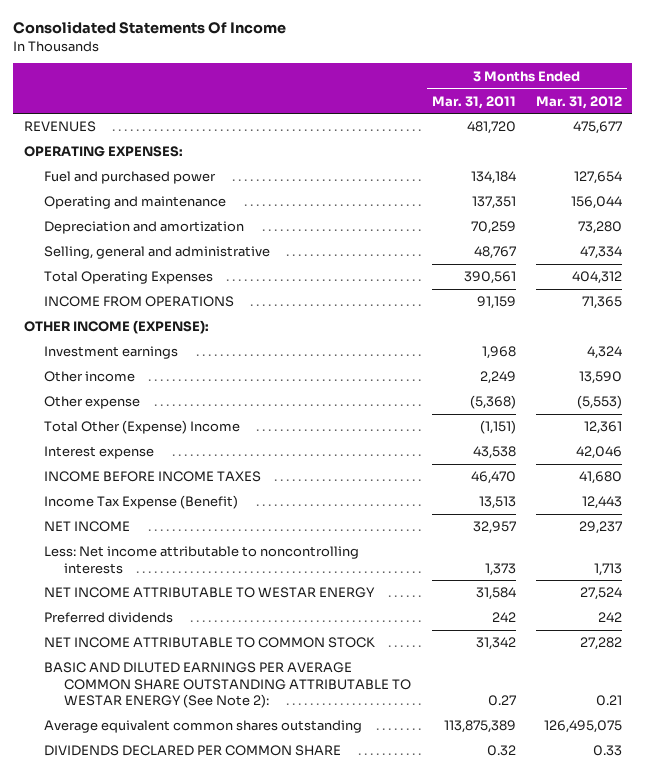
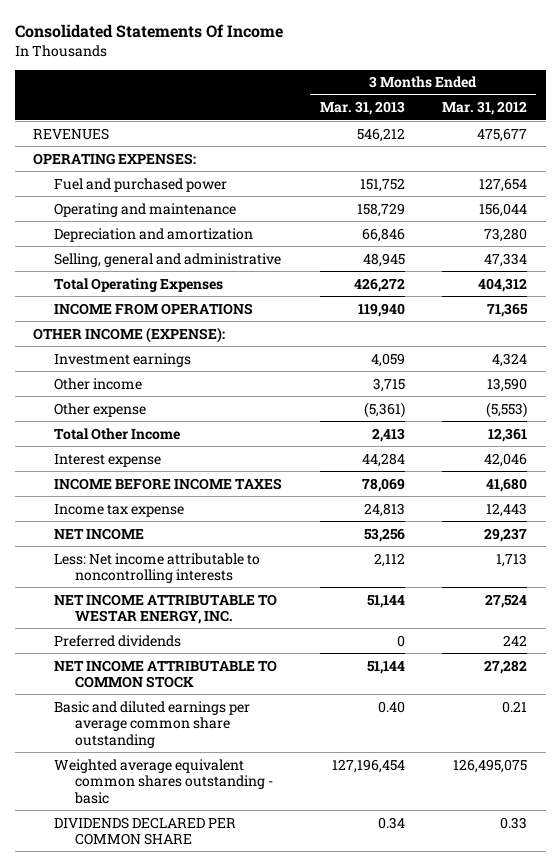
[431,95,516,109] Mar. 31, 2011 -> none
none -> [319,101,405,116] Mar. 31, 2013
[43,420,240,435] Total Other (Expense) Income -> [54,427,181,440] Total Other Income
[43,495,238,510] Income Tax Expense (Benefit) -> [54,503,185,517] Income tax expense
[43,587,375,599] NET INCOME ATTRIBUTABLE TO WESTAR ENERGY -> [54,593,278,625] NET INCOME ATTRIBUTABLE TO WESTAR ENERGY, INC.
[43,662,412,709] BASIC AND DILUTED EARNINGS PER AVERAGE COMMON SHARE OUTSTANDING ATTRIBUTABLE TO WESTAR ENERGY (See Note 2): -> [54,700,251,748] Basic and diluted earnings per average common share outstanding
[43,720,362,734] Average equivalent common shares outstanding -> [54,758,273,804] Weighted average equivalent common shares outstanding - basic

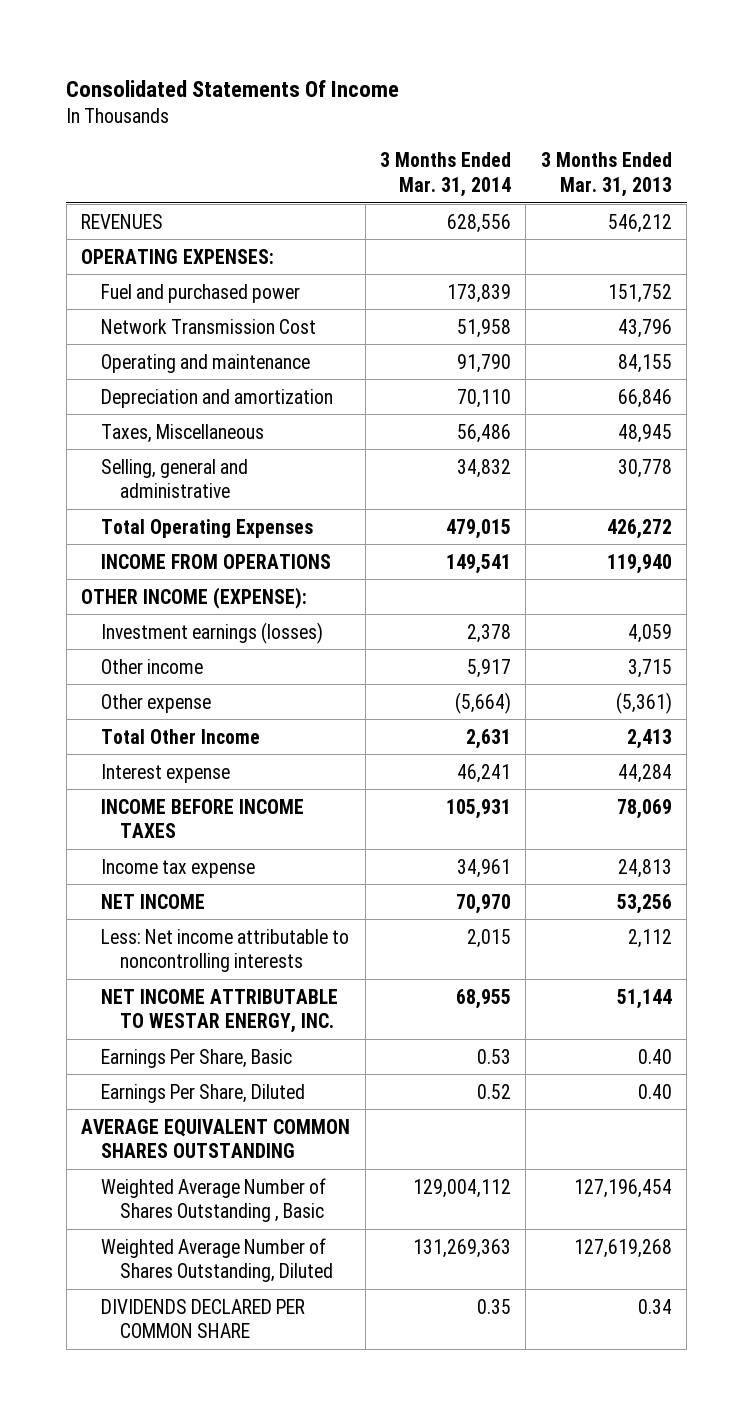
[441,101,527,116] Mar. 31, 2012 -> none
none -> [380,152,512,197] 3 Months Ended Mar. 31, 2014
none -> [100,318,316,334] Network Transmission Cost
[356,202,405,217] 158,729 -> [617,353,672,373] 84,155
none -> [100,423,264,443] Taxes, Miscellaneous
[362,252,405,267] 48,945 -> [617,458,672,478] 30,778
[54,352,192,367] Investment earnings -> [100,621,323,644] Investment earnings (losses)
[54,634,182,647] Preferred dividends -> none
[54,659,278,689] NET INCOME ATTRIBUTABLE TO COMMON STOCK -> none
[54,700,251,748] Basic and diluted earnings per average common share outstanding -> none
none -> [100,1048,292,1068] Earnings Per Share, Basic
none -> [100,1083,305,1103] Earnings Per Share, Diluted
none -> [81,1118,351,1159] AVERAGE EQUIVALENT COMMON SHARES OUTSTANDING
[54,758,273,804] Weighted average equivalent common shares outstanding - basic -> [100,1177,326,1223] Weighted Average Number of Shares Outstanding , Basic
none -> [100,1237,333,1283] Weighted Average Number of Shares Outstanding, Diluted

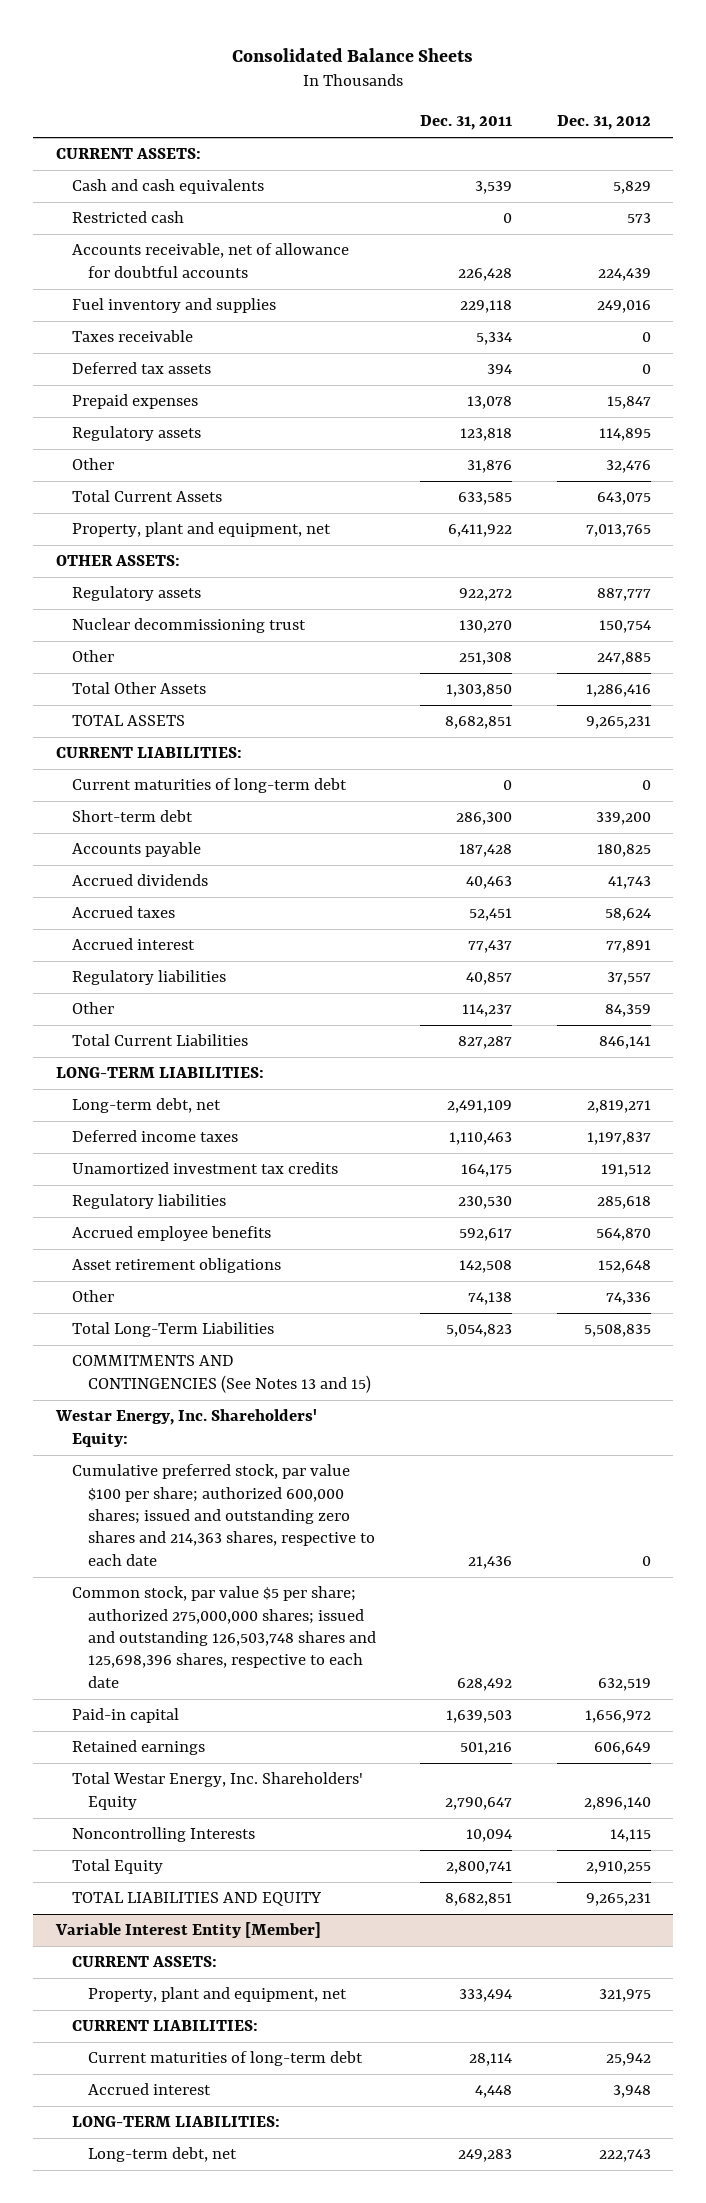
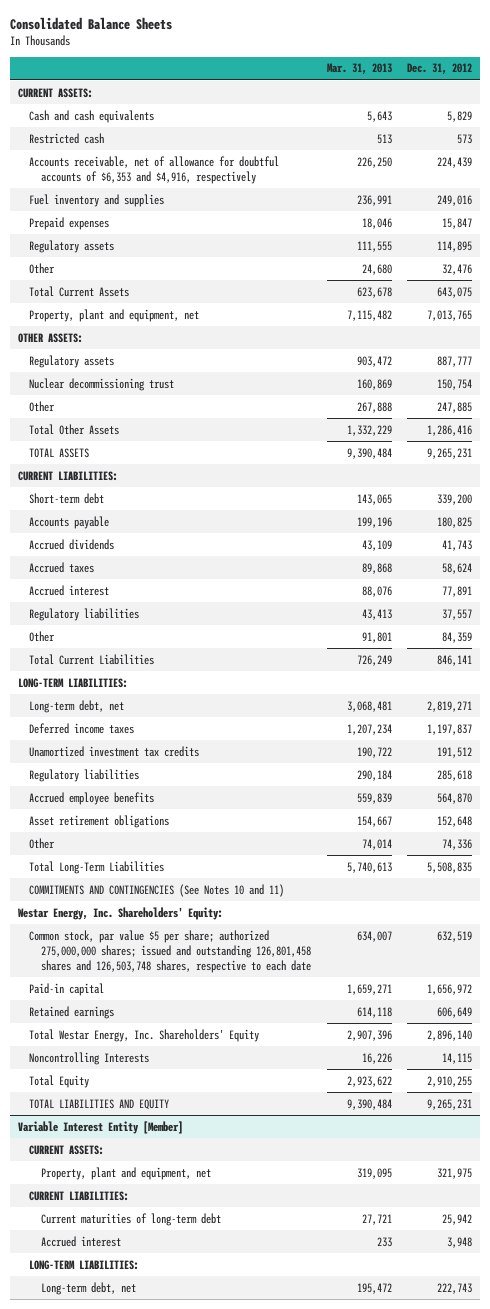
[420,115,513,131] Dec. 31, 2011 -> none
none -> [326,63,392,76] Mar. 31, 2013
[71,243,349,278] Accounts receivable, net of allowance for doubtful accounts -> [29,155,280,184] Accounts receivable, net of allowance for doubtful accounts of $6,353 and $4,916, respectively
[71,330,193,343] Taxes receivable -> none
[71,362,211,375] Deferred tax assets -> none
[71,778,347,794] Current maturities of long-term debt -> none
[71,1355,371,1393] COMMITMENTS AND CONTINGENCIES (See Notes 13 and 15) -> [29,883,285,897] COMMITMENTS AND CONTINGENCIES (See Notes 10 and 11)
[71,1464,375,1566] Cumulative preferred stock, par value $100 per share; authorized 600,000 shares; issued and outstanding zero shares and 214,363 shares, respective to each date -> none
[71,1586,376,1688] Common stock, par value $5 per share; authorized 275,000,000 shares; issued and outstanding 126,503,748 shares and 125,698,396 shares, respective to each date -> [29,929,311,974] Common stock, par value $5 per share; authorized 275,000,000 shares; issued and outstanding 126,801,458 shares and 126,503,748 shares, respective to each date

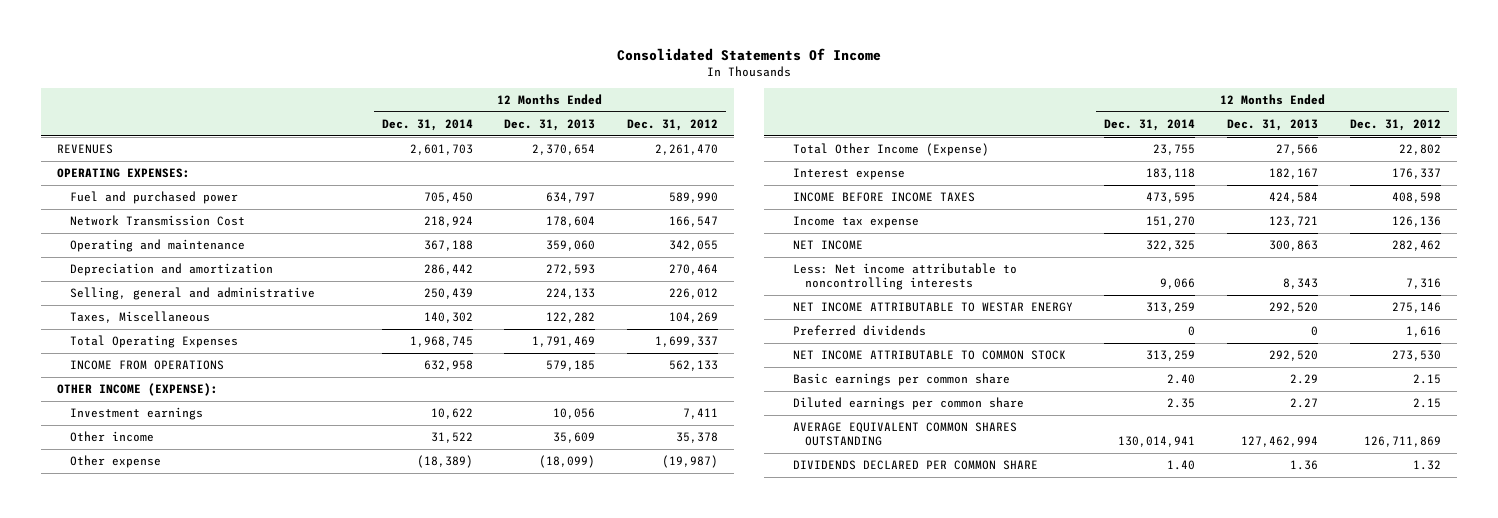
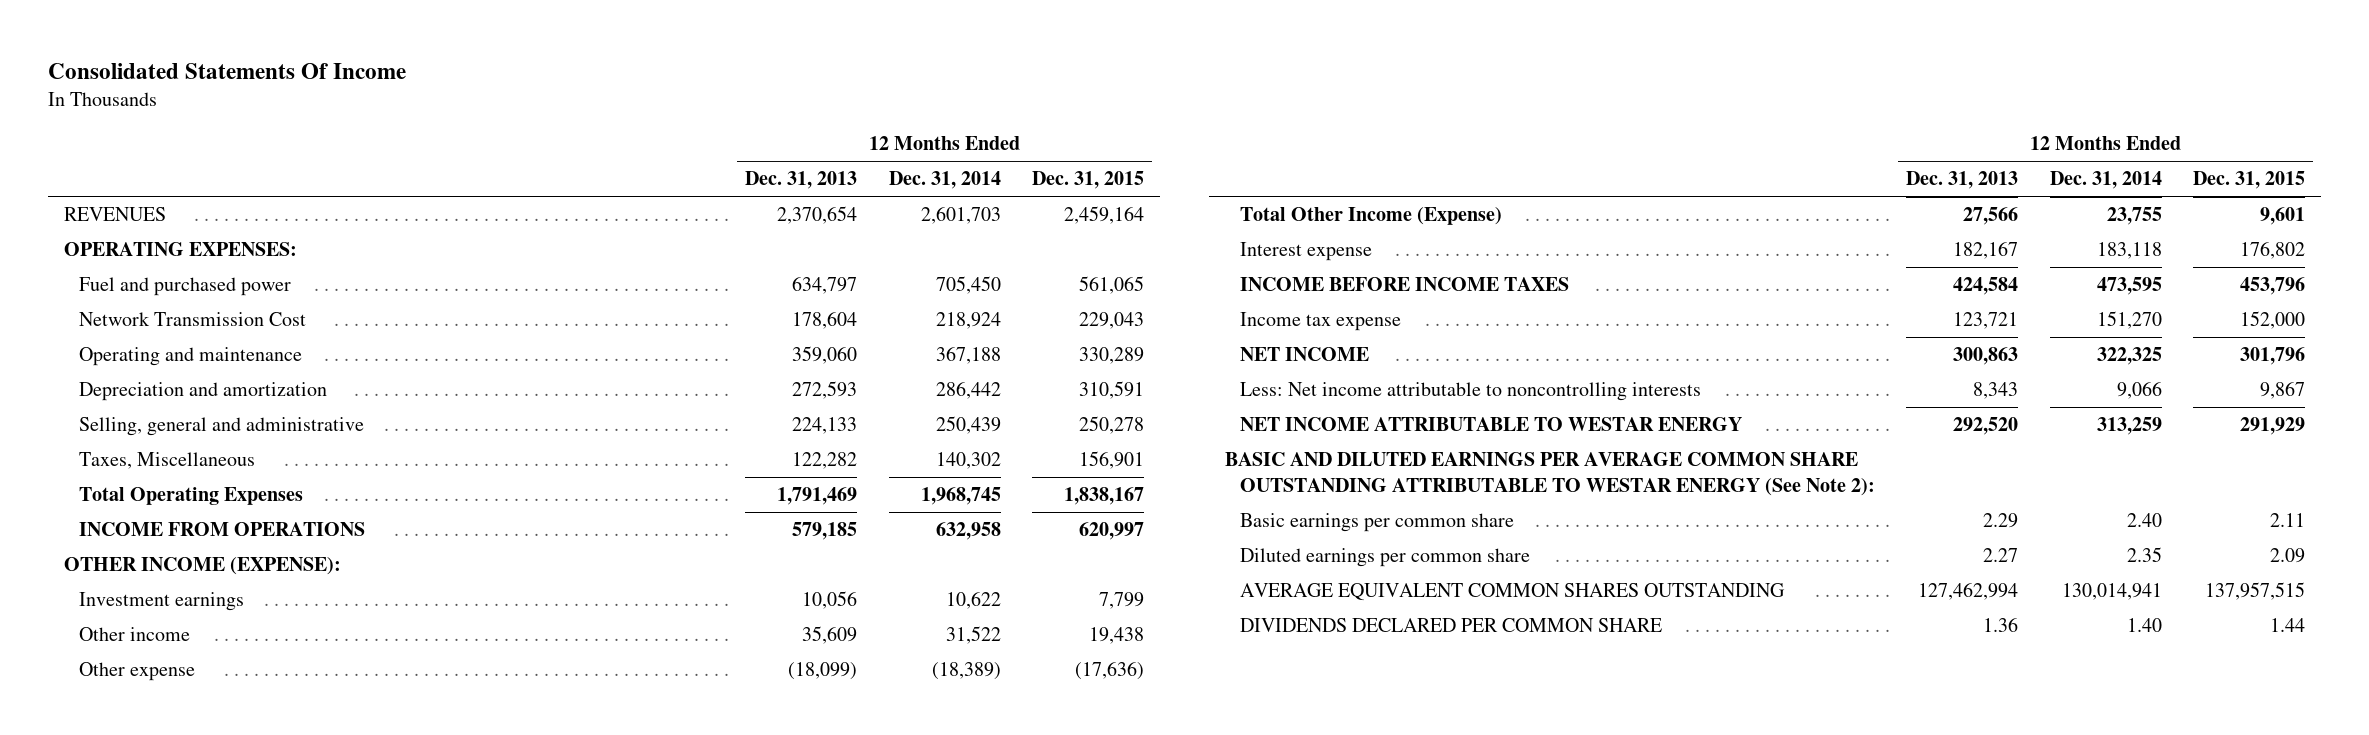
[626,118,718,131] Dec. 31, 2012 -> none
none -> [1032,171,1145,190] Dec. 31, 2015
[792,325,926,337] Preferred dividends -> none
[792,350,1066,361] NET INCOME ATTRIBUTABLE TO COMMON STOCK -> none
none -> [1225,452,1875,496] BASIC AND DILUTED EARNINGS PER AVERAGE COMMON SHARE OUTSTANDING ATTRIBUTABLE TO WESTAR ENERGY (See Note 2):

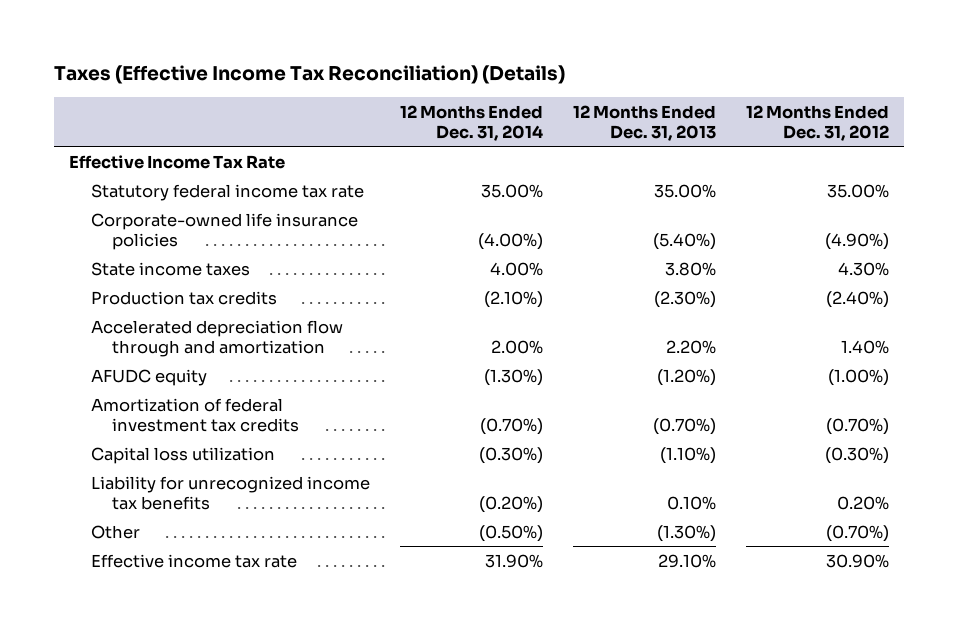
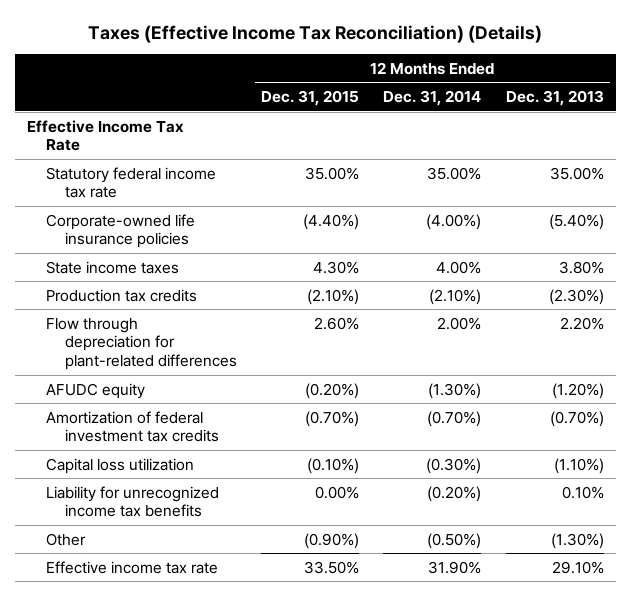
[746,104,890,141] 12 Months Ended Dec. 31, 2012 -> none
none -> [261,90,360,107] Dec. 31, 2015
[90,319,343,357] Accelerated depreciation flow through and amortization -> [45,317,237,371] Flow through depreciation for plant-related differences

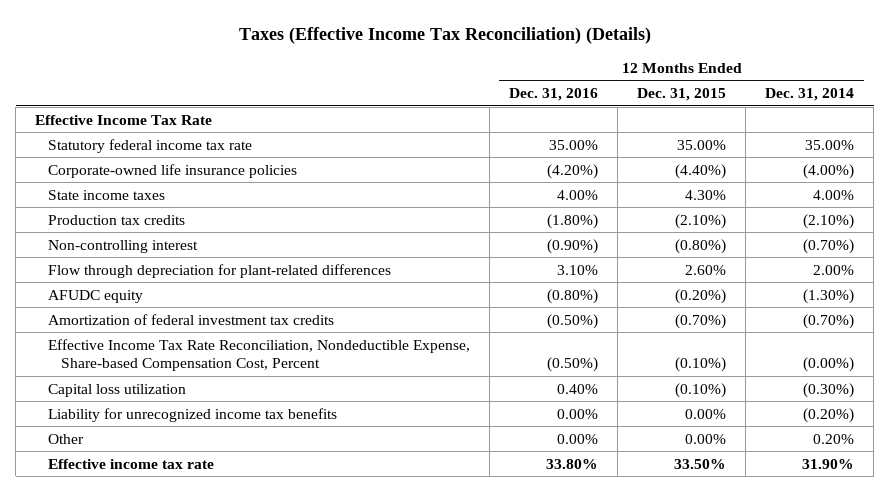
[505,90,604,107] Dec. 31, 2013 -> none
none -> [509,88,599,102] Dec. 31, 2016
none -> [47,239,198,253] Non-controlling interest
none -> [47,338,470,372] Effective Income Tax Rate Reconciliation, Nondeductible Expense, Share-based Compensation Cost, Percent
[304,532,360,549] (0.90%) -> [685,433,727,444] 0.00%
[427,532,482,549] (0.50%) -> [813,433,855,444] 0.20%

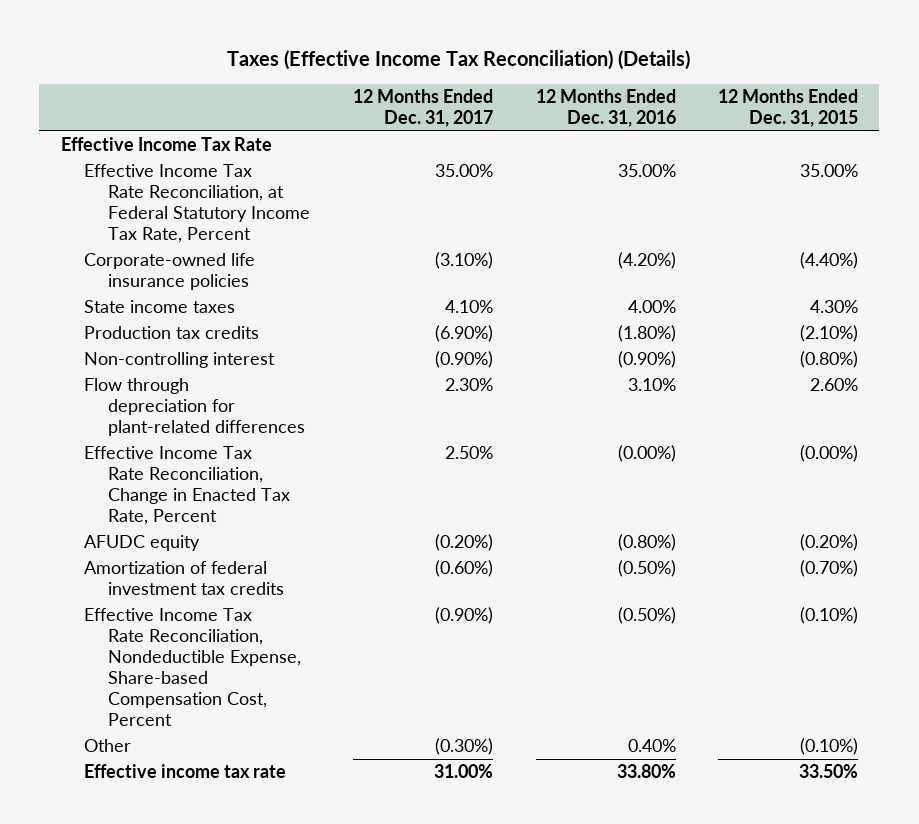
[765,88,855,102] Dec. 31, 2014 -> none
none -> [352,88,493,127] 12 Months Ended Dec. 31, 2017
[47,138,252,153] Statutory federal income tax rate -> [84,164,311,244] Effective Income Tax Rate Reconciliation, at Federal Statutory Income Tax Rate, Percent
none -> [84,446,291,526] Effective Income Tax Rate Reconciliation, Change in Enacted Tax Rate, Percent
[47,383,186,397] Capital loss utilization -> none
[47,407,337,422] Liability for unrecognized income tax benefits -> none
[557,433,599,444] 0.00% -> [627,739,676,753] 0.40%
[685,433,727,444] 0.00% -> [800,738,859,756] (0.10%)

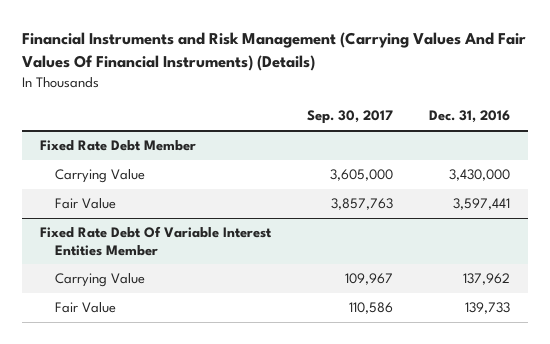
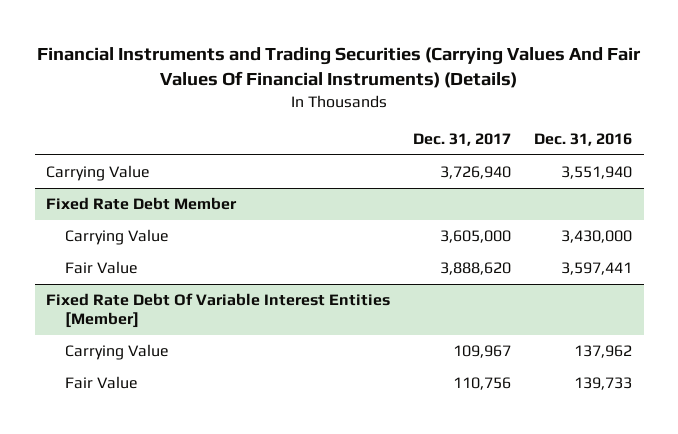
[21,32,526,72] Financial Instruments and Risk Management (Carrying Values And Fair Values Of Financial Instruments) (Details) -> [37,46,642,89] Financial Instruments and Trading Securities (Carrying Values And Fair Values Of Financial Instruments) (Details)
[306,110,393,125] Sep. 30, 2017 -> none
none -> [413,133,512,147] Dec. 31, 2017
none -> [46,165,151,182] Carrying Value
[39,226,272,256] Fixed Rate Debt Of Variable Interest Entities Member -> [46,293,391,328] Fixed Rate Debt Of Variable Interest Entities [Member]

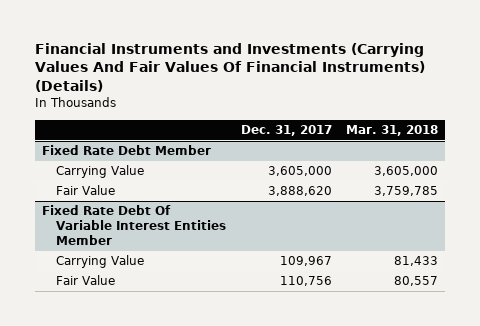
[37,46,642,89] Financial Instruments and Trading Securities (Carrying Values And Fair Values Of Financial Instruments) (Details) -> [34,42,425,93] Financial Instruments and Investments (Carrying Values And Fair Values Of Financial Instruments) (Details)
[534,133,633,147] Dec. 31, 2016 -> none
none -> [346,125,439,137] Mar. 31, 2018
[46,165,151,182] Carrying Value -> none
[46,293,391,328] Fixed Rate Debt Of Variable Interest Entities [Member] -> [41,205,227,246] Fixed Rate Debt Of Variable Interest Entities Member

